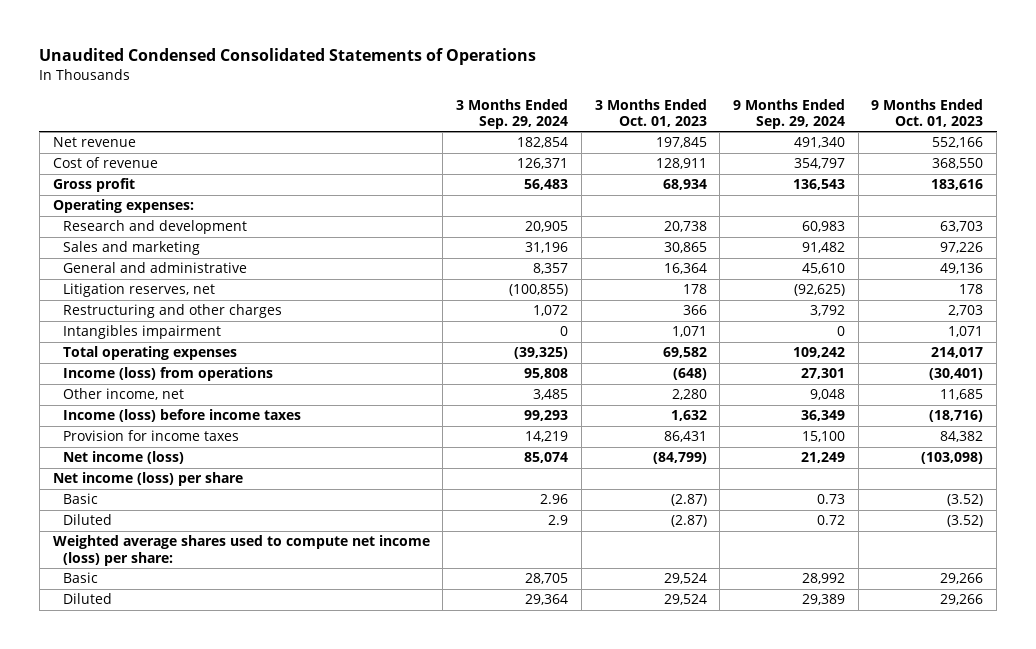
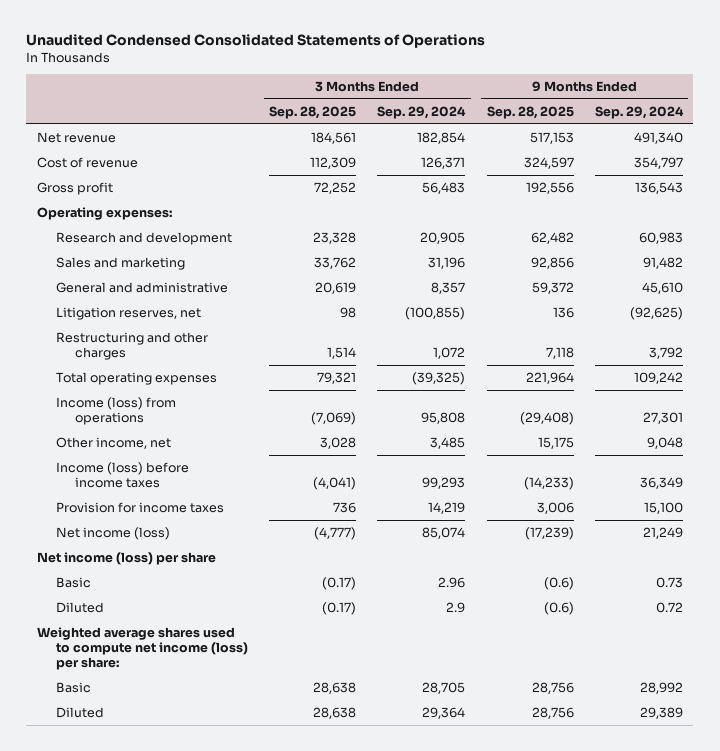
[594,98,707,128] 3 Months Ended Oct. 01, 2023 -> none
[871,98,984,128] 9 Months Ended Oct. 01, 2023 -> none
none -> [269,105,357,119] Sep. 28, 2025
none -> [486,105,574,119] Sep. 28, 2025
[63,325,222,340] Intangibles impairment -> none

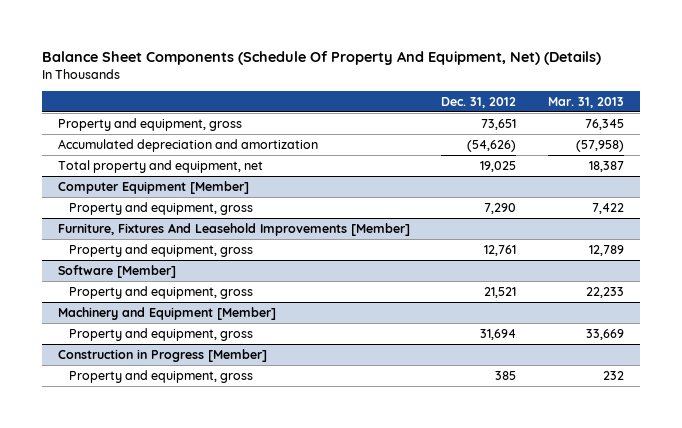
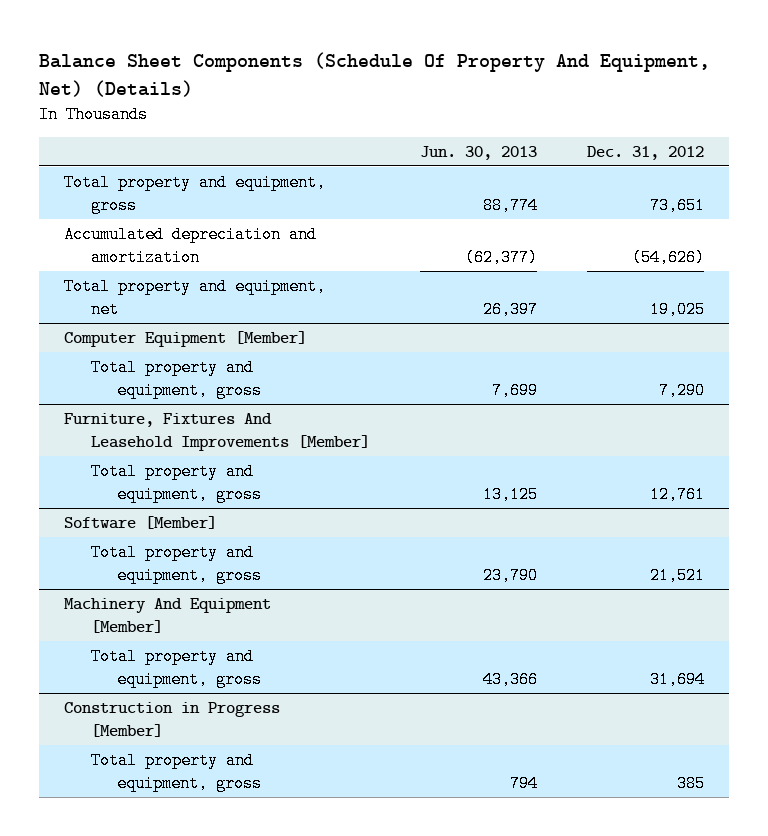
[547,96,624,108] Mar. 31, 2013 -> none
none -> [419,145,537,160] Jun. 30, 2013
[57,117,242,131] Property and equipment, gross -> [64,173,327,215] Total property and equipment, gross
[68,201,253,215] Property and equipment, gross -> [90,358,262,400] Total property and equipment, gross
[68,243,253,257] Property and equipment, gross -> [90,462,262,504] Total property and equipment, gross
[68,285,253,299] Property and equipment, gross -> [90,543,262,585] Total property and equipment, gross
[57,306,276,320] Machinery and Equipment [Member] -> [64,597,272,634] Machinery And Equipment [Member]
[68,327,253,341] Property and equipment, gross -> [90,647,262,689] Total property and equipment, gross
[68,369,253,383] Property and equipment, gross -> [90,751,262,793] Total property and equipment, gross

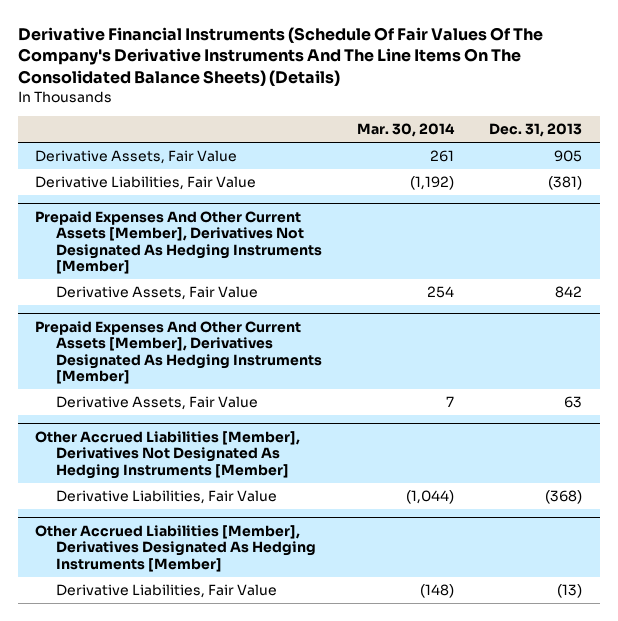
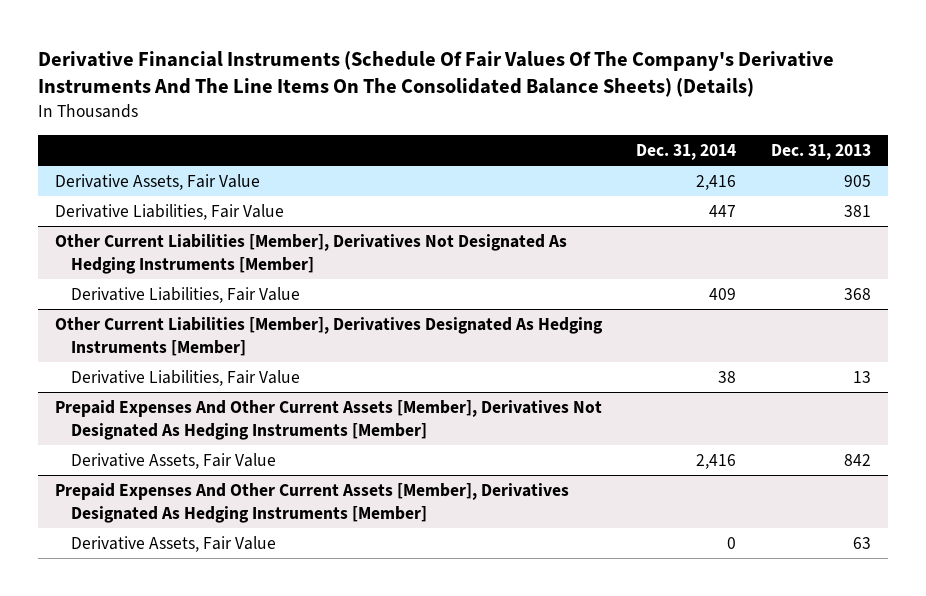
[357,123,456,138] Mar. 30, 2014 -> none
none -> [636,144,737,161] Dec. 31, 2014
[548,176,583,191] (381) -> [843,204,871,217] 381
none -> [55,233,568,274] Other Current Liabilities [Member], Derivatives Not Designated As Hedging Instruments [Member]
none -> [70,286,300,303] Derivative Liabilities, Fair Value
none -> [55,316,604,356] Other Current Liabilities [Member], Derivatives Designated As Hedging Instruments [Member]
none -> [70,369,300,386] Derivative Liabilities, Fair Value
[35,430,301,479] Other Accrued Liabilities [Member], Derivatives Not Designated As Hedging Instruments [Member] -> none
[56,490,278,505] Derivative Liabilities, Fair Value -> none
[35,524,317,572] Other Accrued Liabilities [Member], Derivatives Designated As Hedging Instruments [Member] -> none
[56,584,278,599] Derivative Liabilities, Fair Value -> none

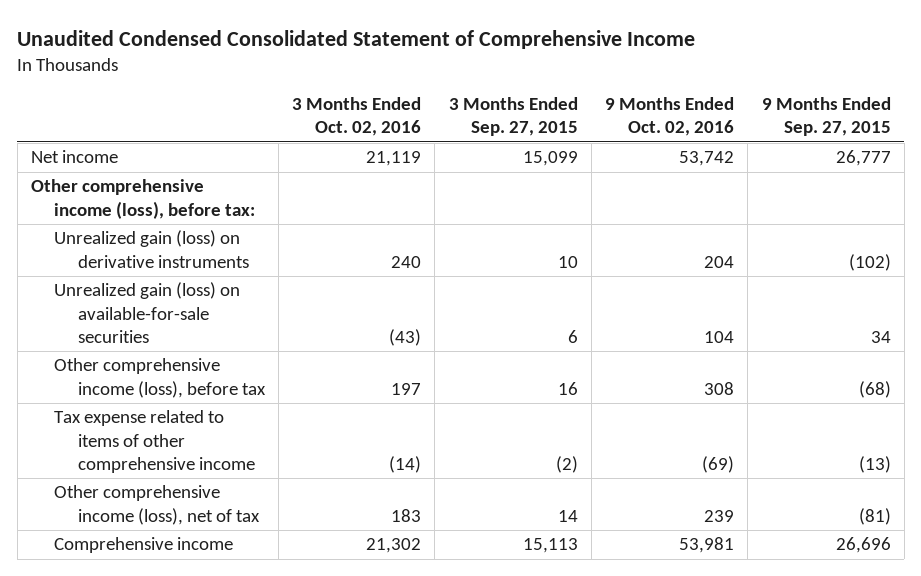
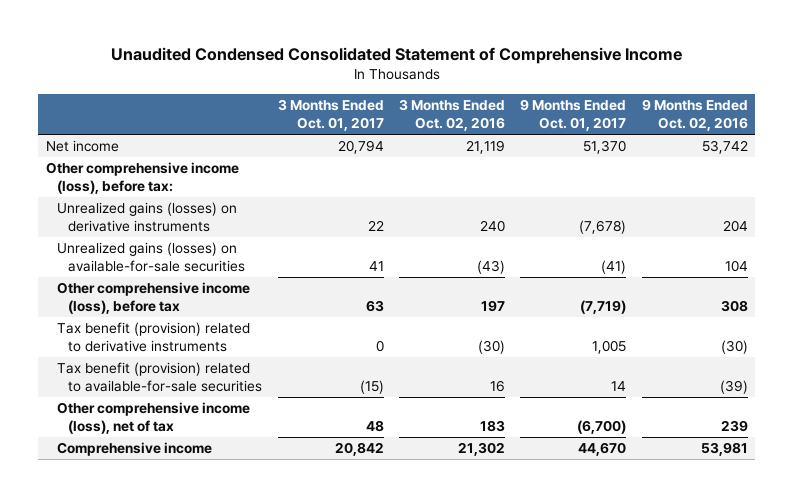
[448,96,578,137] 3 Months Ended Sep. 27, 2015 -> none
[761,96,891,137] 9 Months Ended Sep. 27, 2015 -> none
none -> [277,98,384,131] 3 Months Ended Oct. 01, 2017
none -> [520,98,627,131] 9 Months Ended Oct. 01, 2017
[54,230,249,268] Unrealized gain (loss) on derivative instruments -> [57,202,238,233] Unrealized gains (losses) on derivative instruments
[54,282,241,343] Unrealized gain (loss) on available-for-sale securities -> [57,242,246,273] Unrealized gains (losses) on available-for-sale securities
[54,410,255,473] Tax expense related to items of other comprehensive income -> none
none -> [57,322,251,353] Tax benefit (provision) related to derivative instruments
none -> [57,362,263,393] Tax benefit (provision) related to available-for-sale securities

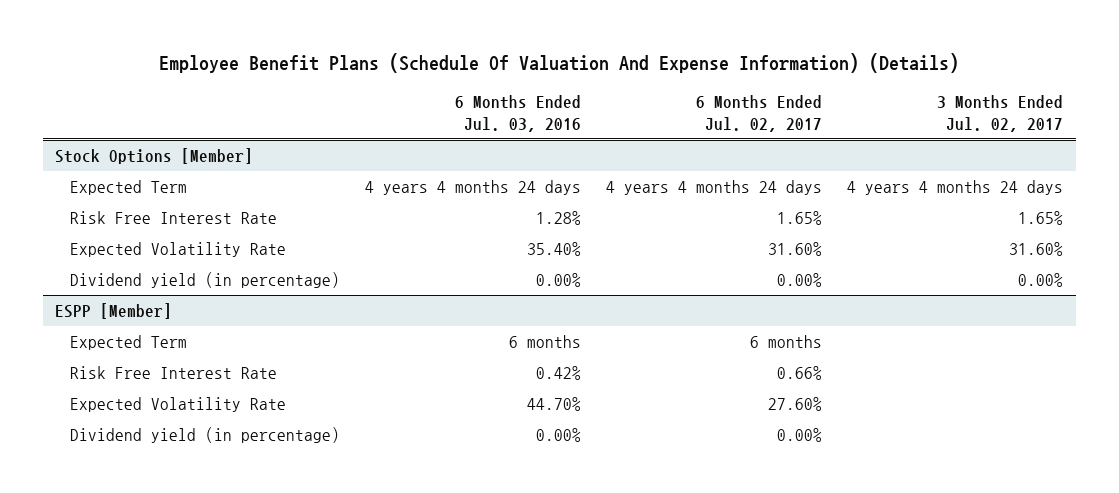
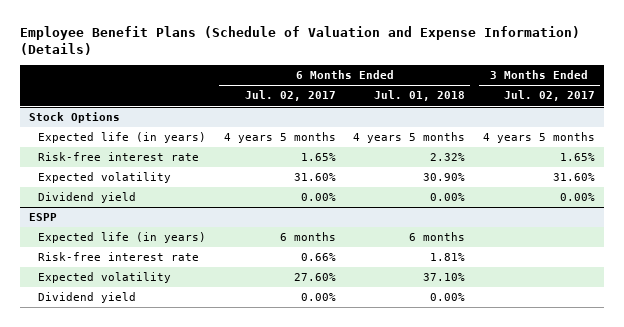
[159,53,960,74] Employee Benefit Plans (Schedule Of Valuation And Expense Information) (Details) -> [20,26,581,56] Employee Benefit Plans (Schedule of Valuation and Expense Information) (Details)
[455,95,582,132] 6 Months Ended Jul. 03, 2016 -> none
none -> [374,90,466,102] Jul. 01, 2018
[55,147,254,164] Stock Options [Member] -> [29,112,121,124] Stock Options
[70,179,188,195] Expected Term -> [37,132,206,144] Expected life (in years)
[606,179,823,195] 4 years 4 months 24 days -> [223,132,336,144] 4 years 5 months
[847,179,1064,195] 4 years 4 months 24 days -> [483,132,596,144] 4 years 5 months
[70,210,278,224] Risk Free Interest Rate -> [37,152,199,162] Risk-free interest rate
[70,241,287,257] Expected Volatility Rate -> [37,172,171,184] Expected volatility
[70,271,341,288] Dividend yield (in percentage) -> [37,192,136,204] Dividend yield
[55,302,173,319] ESPP [Member] -> [29,213,58,222] ESPP
[70,334,188,350] Expected Term -> [37,232,206,244] Expected life (in years)
[70,365,278,379] Risk Free Interest Rate -> [37,252,199,262] Risk-free interest rate
[70,396,287,412] Expected Volatility Rate -> [37,272,171,284] Expected volatility
[70,426,341,443] Dividend yield (in percentage) -> [37,292,136,304] Dividend yield

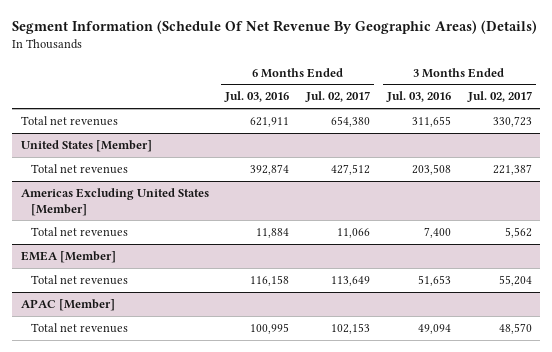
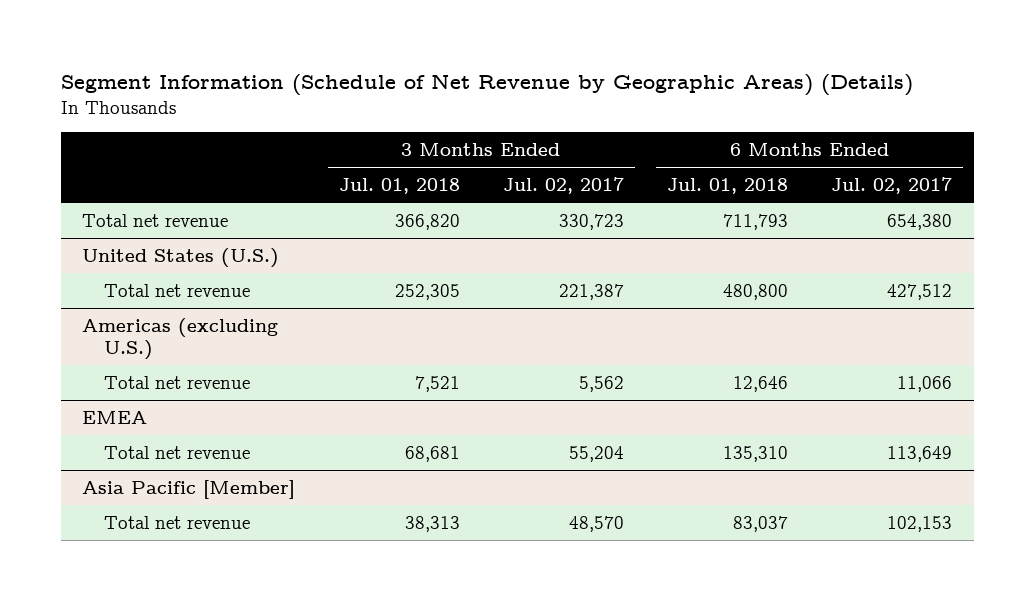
[12,20,538,35] Segment Information (Schedule Of Net Revenue By Geographic Areas) (Details) -> [60,74,913,97] Segment Information (Schedule of Net Revenue by Geographic Areas) (Details)
[224,91,290,103] Jul. 03, 2016 -> none
[385,91,451,103] Jul. 03, 2016 -> none
none -> [338,178,460,195] Jul. 01, 2018
none -> [667,178,789,195] Jul. 01, 2018
[20,115,118,126] Total net revenues -> [82,213,229,227] Total net revenue
[20,139,152,152] United States [Member] -> [82,247,280,268] United States (U.S.)
[30,163,128,174] Total net revenues -> [103,283,250,297] Total net revenue
[20,187,209,216] Americas Excluding United States [Member] -> [82,317,279,360] Americas (excluding U.S.)
[30,226,128,237] Total net revenues -> [103,375,250,389] Total net revenue
[20,250,116,263] EMEA [Member] -> [82,410,148,424] EMEA
[30,274,128,285] Total net revenues -> [103,445,250,459] Total net revenue
[20,298,115,311] APAC [Member] -> [82,479,296,499] Asia Pacific [Member]
[30,322,128,333] Total net revenues -> [103,515,250,529] Total net revenue

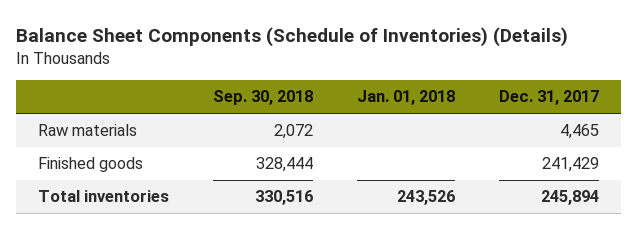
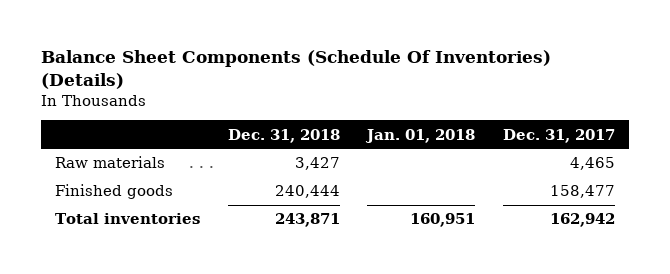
[16,26,569,47] Balance Sheet Components (Schedule of Inventories) (Details) -> [40,50,551,90] Balance Sheet Components (Schedule Of Inventories) (Details)
[213,90,314,106] Sep. 30, 2018 -> none
none -> [227,128,340,143] Dec. 31, 2018
[541,157,599,173] 241,429 -> [550,185,616,199] 158,477
[397,190,456,206] 243,526 -> [410,213,476,228] 160,951
[540,190,599,206] 245,894 -> [550,213,616,228] 162,942

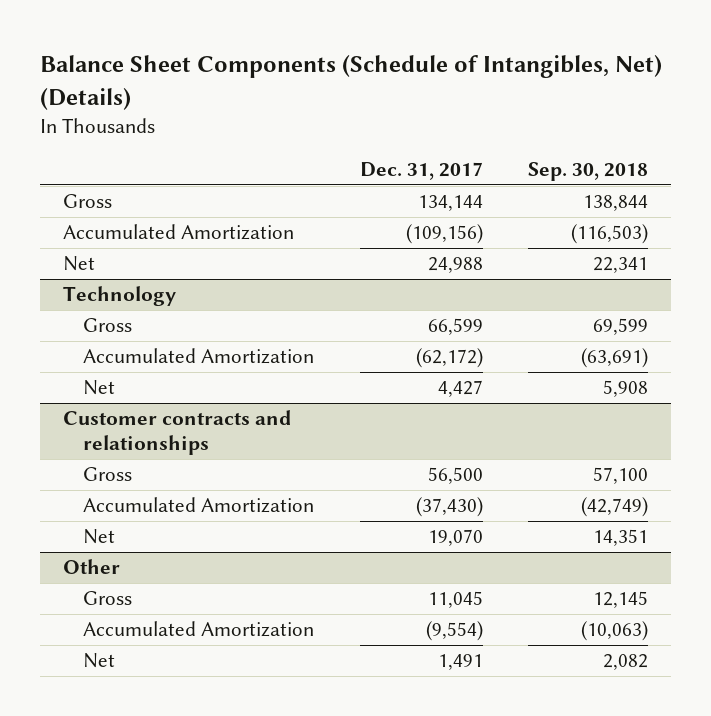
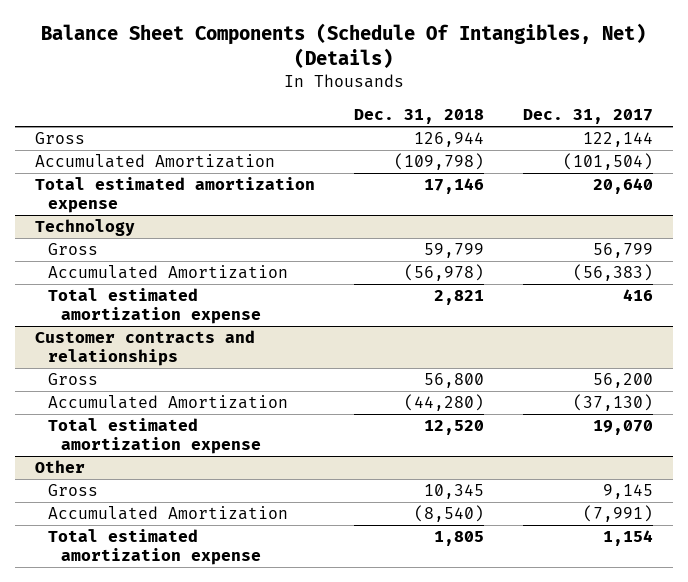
[40,55,663,110] Balance Sheet Components (Schedule of Intangibles, Net) (Details) -> [41,22,647,68] Balance Sheet Components (Schedule Of Intangibles, Net) (Details)
[528,161,649,181] Sep. 30, 2018 -> none
none -> [354,108,485,124] Dec. 31, 2018
[62,256,95,272] Net -> none
[417,195,483,212] 134,144 -> [583,132,654,148] 122,144
[405,224,483,245] (109,156) -> [563,153,654,171] (101,504)
none -> [34,177,315,213] Total estimated amortization expense
[82,380,115,396] Net -> none
[427,318,483,336] 66,599 -> [593,243,654,259] 56,799
[415,348,483,369] (62,172) -> [573,264,654,282] (56,383)
none -> [47,288,261,324] Total estimated amortization expense
[427,467,483,485] 56,500 -> [593,373,654,389] 56,200
[415,497,483,518] (37,430) -> [573,394,654,412] (37,130)
[82,529,115,545] Net -> [47,418,261,454] Total estimated amortization expense
[82,653,115,669] Net -> none
[427,591,483,609] 11,045 -> [603,484,654,500] 9,145
[425,621,483,642] (9,554) -> [583,505,654,523] (7,991)
none -> [47,529,261,565] Total estimated amortization expense

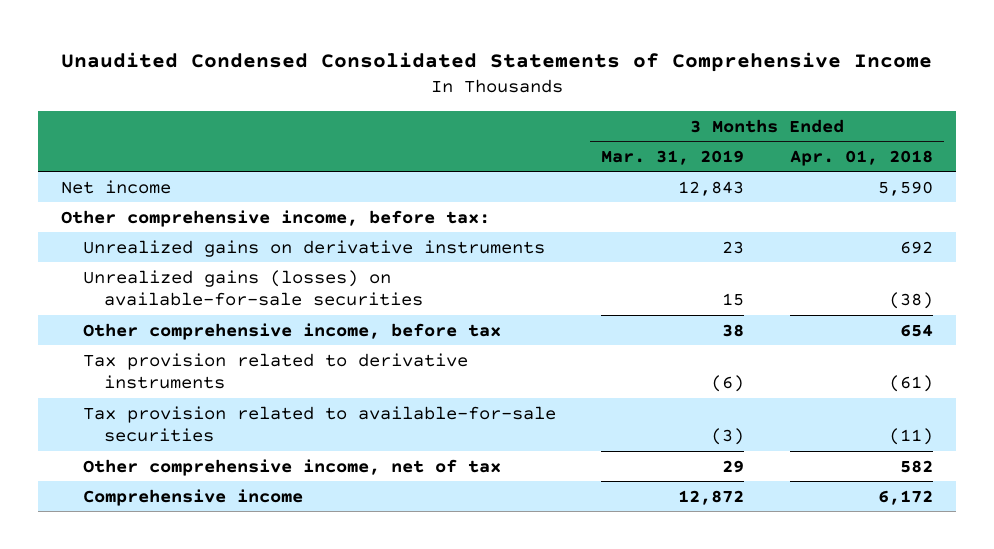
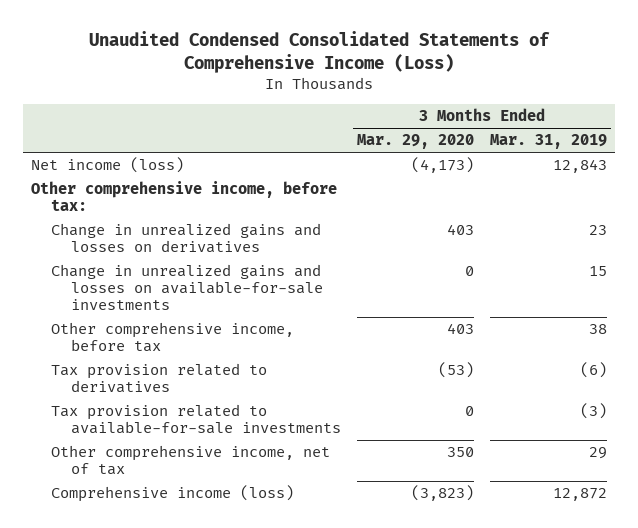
[60,51,932,72] Unaudited Condensed Consolidated Statements of Comprehensive Income -> [89,31,551,74] Unaudited Condensed Consolidated Statements of Comprehensive Income (Loss)
[790,149,934,166] Apr. 01, 2018 -> none
none -> [356,134,474,150] Mar. 29, 2020
[60,179,171,194] Net income -> [31,157,185,174] Net income (loss)
[82,239,545,257] Unrealized gains on derivative instruments -> [51,223,322,254] Change in unrealized gains and losses on derivatives
[82,269,424,307] Unrealized gains (losses) on available-for-sale securities -> [51,264,324,311] Change in unrealized gains and losses on available-for-sale investments
[82,352,468,390] Tax provision related to derivative instruments -> [51,363,268,394] Tax provision related to derivatives
[82,405,556,443] Tax provision related to available-for-sale securities -> [51,404,342,435] Tax provision related to available-for-sale investments
[82,488,303,506] Comprehensive income -> [51,485,295,503] Comprehensive income (loss)

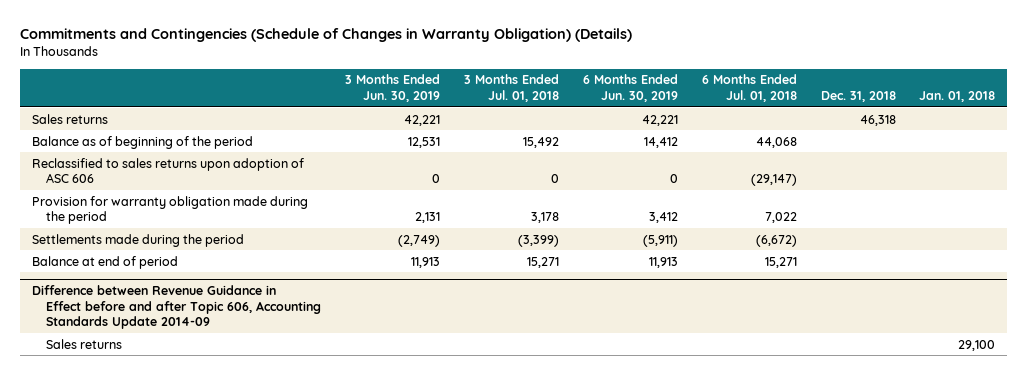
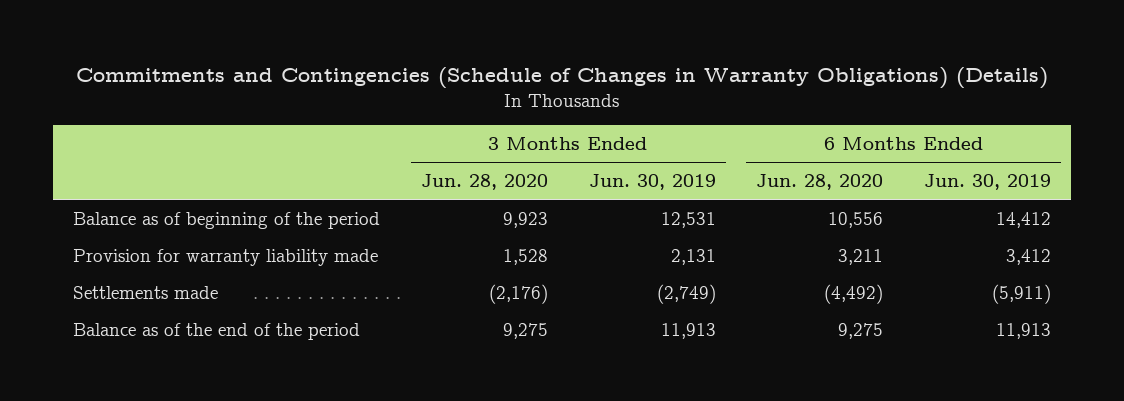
[20,28,633,43] Commitments and Contingencies (Schedule of Changes in Warranty Obligation) (Details) -> [76,66,1049,89] Commitments and Contingencies (Schedule of Changes in Warranty Obligations) (Details)
[463,74,559,102] 3 Months Ended Jul. 01, 2018 -> none
[701,74,797,102] 6 Months Ended Jul. 01, 2018 -> none
[820,90,896,102] Dec. 31, 2018 -> none
[919,90,996,102] Jan. 01, 2018 -> none
none -> [421,174,549,191] Jun. 28, 2020
none -> [756,174,884,191] Jun. 28, 2020
[31,113,108,124] Sales returns -> none
[31,157,304,183] Reclassified to sales returns upon adoption of ASC 606 -> none
[31,285,322,329] Difference between Revenue Guidance in Effect before and after Topic 606, Accounting Standards Update 2014-09 -> none
[46,338,123,349] Sales returns -> none
[31,195,308,224] Provision for warranty obligation made during the period -> [73,248,379,266] Provision for warranty liability made
[31,233,244,247] Settlements made during the period -> [73,285,219,299] Settlements made
[31,255,178,269] Balance at end of period -> [73,322,361,340] Balance as of the end of the period

